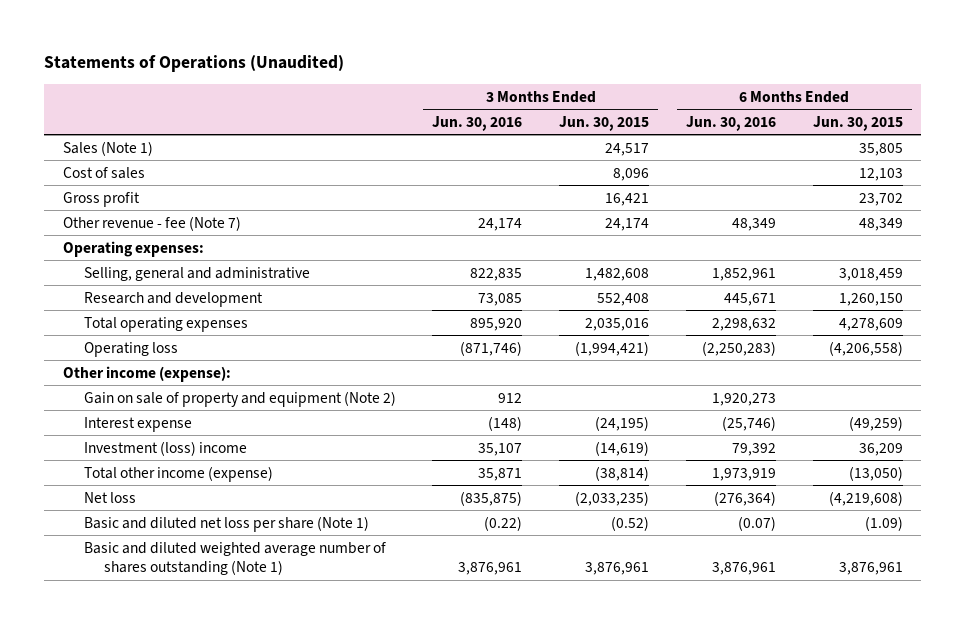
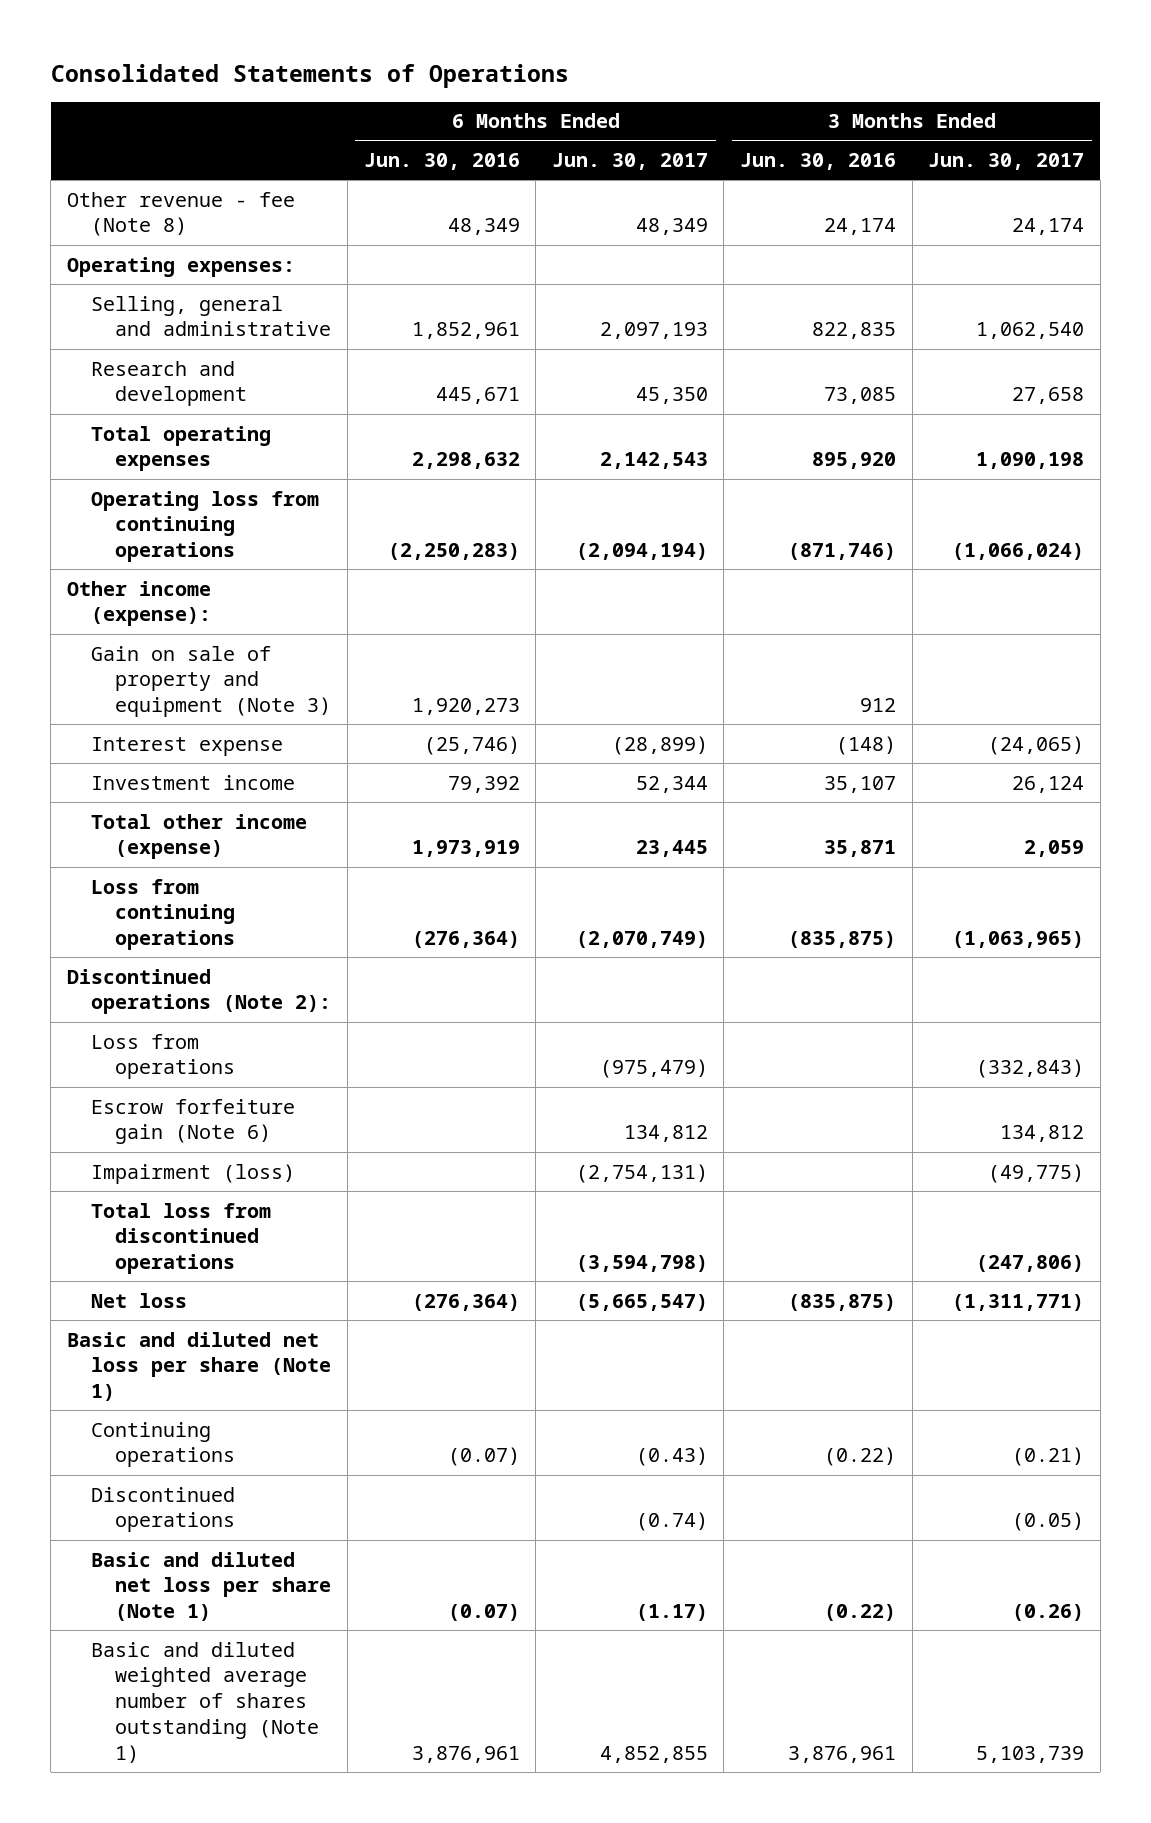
[44,55,345,73] Statements of Operations (Unaudited) -> [50,63,569,88] Consolidated Statements of Operations
[559,115,650,131] Jun. 30, 2015 -> none
[812,115,903,131] Jun. 30, 2015 -> none
none -> [551,153,708,171] Jun. 30, 2017
none -> [928,153,1085,171] Jun. 30, 2017
[62,140,153,156] Sales (Note 1) -> none
[62,166,145,179] Cost of sales -> none
[62,191,140,207] Gross profit -> none
[62,215,241,231] Other revenue - fee (Note 7) -> [66,191,295,237] Other revenue - fee (Note 8)
[83,341,178,357] Operating loss -> [90,490,319,563] Operating loss from continuing operations
[83,390,396,407] Gain on sale of property and equipment (Note 2) -> [90,645,332,718] Gain on sale of property and equipment (Note 3)
[83,440,247,456] Investment (loss) income -> [90,774,295,790] Investment income
none -> [90,878,236,951] Loss from continuing operations
none -> [66,968,331,1015] Discontinued operations (Note 2):
none -> [90,1033,236,1080] Loss from operations
none -> [90,1098,295,1145] Escrow forfeiture gain (Note 6)
none -> [90,1163,295,1184] Impairment (loss)
none -> [90,1202,271,1275] Total loss from discontinued operations
none -> [66,1331,331,1402] Basic and diluted net loss per share (Note 1)
none -> [90,1421,236,1468] Continuing operations
none -> [90,1486,236,1533] Discontinued operations

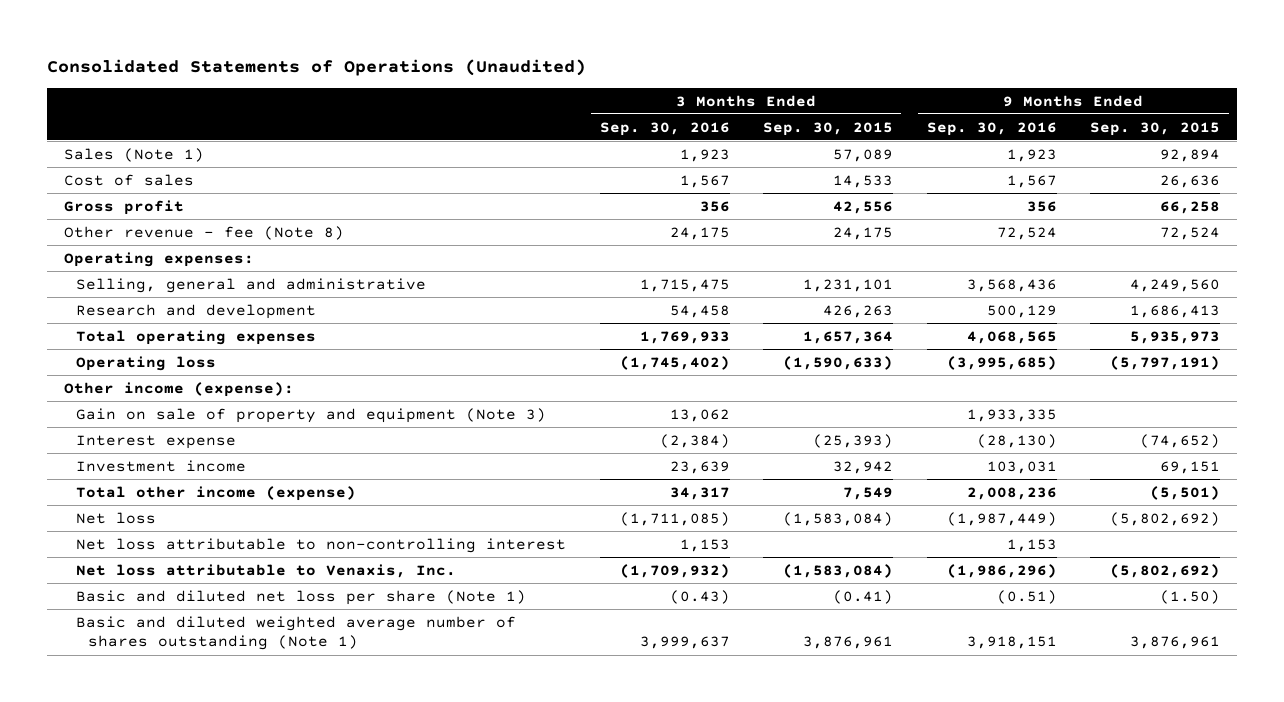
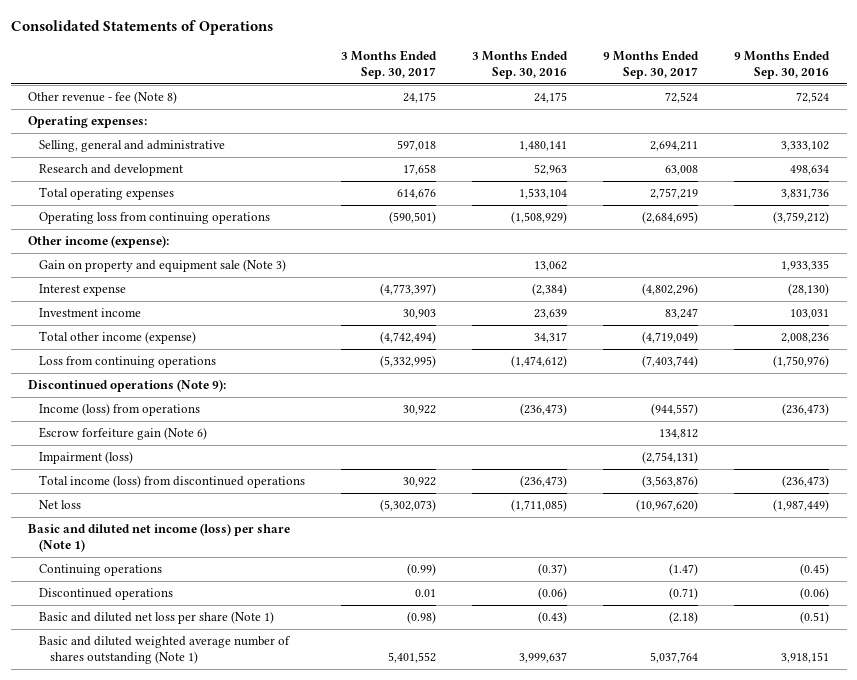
[47,58,587,76] Consolidated Statements of Operations (Unaudited) -> [10,19,273,35] Consolidated Statements of Operations
[763,121,894,136] Sep. 30, 2015 -> none
[1090,121,1221,136] Sep. 30, 2015 -> none
none -> [341,50,438,80] 3 Months Ended Sep. 30, 2017
none -> [602,50,699,80] 9 Months Ended Sep. 30, 2017
[63,147,204,162] Sales (Note 1) -> none
[63,173,194,186] Cost of sales -> none
[63,199,184,215] Gross profit -> none
[639,278,730,292] 1,715,475 -> [518,141,567,152] 1,480,141
[966,278,1057,292] 3,568,436 -> [780,141,829,152] 3,333,102
[669,304,730,318] 54,458 -> [533,164,567,176] 52,963
[986,304,1057,318] 500,129 -> [789,165,829,176] 498,634
[639,330,730,344] 1,769,933 -> [518,188,567,200] 1,533,104
[966,330,1057,344] 4,068,565 -> [780,188,829,200] 3,831,736
[75,355,216,371] Operating loss -> [39,212,271,225] Operating loss from continuing operations
[619,355,730,370] (1,745,402) -> [510,211,567,225] (1,508,929)
[946,355,1057,370] (3,995,685) -> [772,211,829,225] (3,759,212)
[75,407,546,423] Gain on sale of property and equipment (Note 3) -> [39,259,287,273] Gain on property and equipment sale (Note 3)
none -> [39,356,217,369] Loss from continuing operations
none -> [28,379,227,393] Discontinued operations (Note 9):
none -> [39,403,201,417] Income (loss) from operations
none -> [39,427,208,441] Escrow forfeiture gain (Note 6)
none -> [39,451,134,465] Impairment (loss)
none -> [39,475,306,489] Total income (loss) from discontinued operations
[75,537,566,553] Net loss attributable to non-controlling interest -> none
[75,563,456,578] Net loss attributable to Venaxis, Inc. -> none
none -> [28,523,291,553] Basic and diluted net income (loss) per share (Note 1)
none -> [39,564,163,577] Continuing operations
none -> [39,588,174,601] Discontinued operations

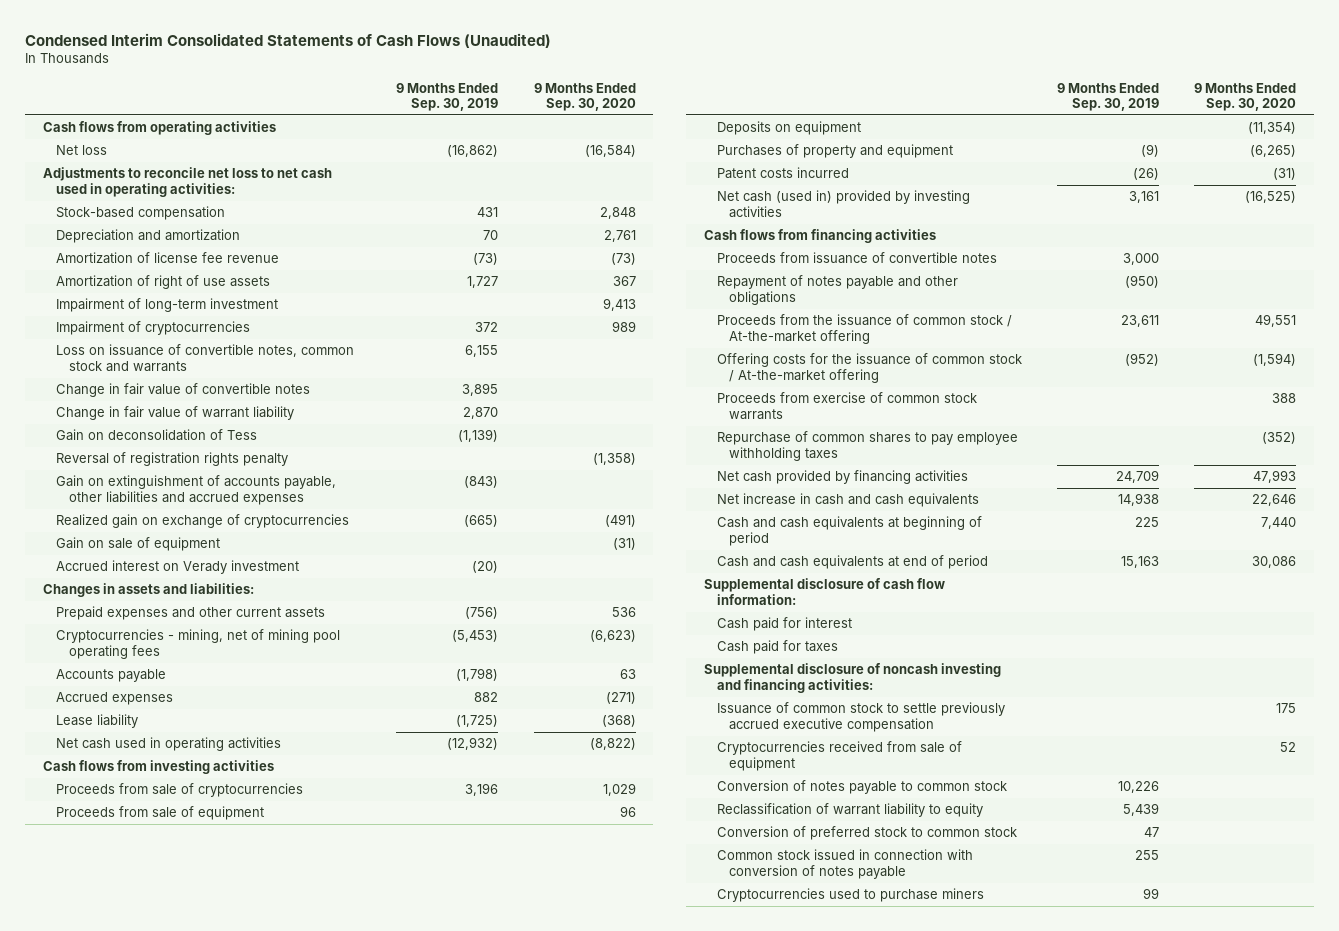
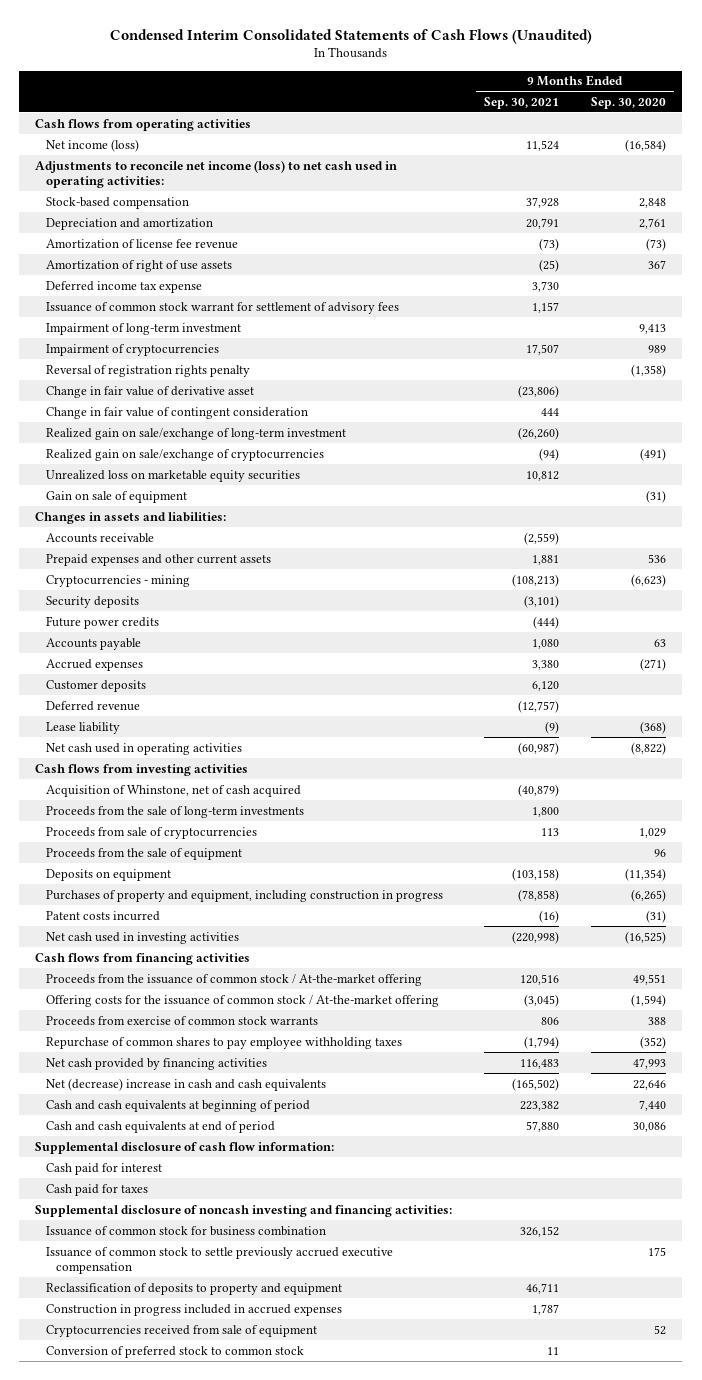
[396,82,499,111] 9 Months Ended Sep. 30, 2019 -> none
none -> [484,96,560,109] Sep. 30, 2021
[55,145,107,156] Net loss -> [45,138,139,152] Net income (loss)
[43,167,333,197] Adjustments to reconcile net loss to net cash used in operating activities: -> [35,159,398,188] Adjustments to reconcile net income (loss) to net cash used in operating activities:
none -> [45,280,202,293] Deferred income tax expense
none -> [45,301,399,314] Issuance of common stock warrant for settlement of advisory fees
[55,344,354,372] Loss on issuance of convertible notes, common stock and warrants -> none
[55,383,310,398] Change in fair value of convertible notes -> none
[55,406,294,421] Change in fair value of warrant liability -> none
[55,429,257,442] Gain on deconsolidation of Tess -> none
[55,475,336,505] Gain on extinguishment of accounts payable, other liabilities and accrued expenses -> none
none -> [45,385,254,398] Change in fair value of derivative asset
none -> [45,406,308,419] Change in fair value of contingent consideration
none -> [45,427,346,440] Realized gain on sale/exchange of long-term investment
[55,514,349,529] Realized gain on exchange of cryptocurrencies -> [45,448,324,461] Realized gain on sale/exchange of cryptocurrencies
none -> [45,469,300,482] Unrealized loss on marketable equity securities
[55,560,299,575] Accrued interest on Verady investment -> none
none -> [45,532,154,543] Accounts receivable
[55,629,340,659] Cryptocurrencies - mining, net of mining pool operating fees -> [45,574,190,587] Cryptocurrencies - mining
none -> [45,595,139,608] Security deposits
none -> [45,615,159,629] Future power credits
none -> [45,679,146,692] Customer deposits
none -> [45,700,140,711] Deferred revenue
none -> [45,784,301,797] Acquisition of Whinstone, net of cash acquired
none -> [45,805,304,818] Proceeds from the sale of long-term investments
[55,806,264,821] Proceeds from sale of equipment -> [45,847,242,860] Proceeds from the sale of equipment
[716,144,953,159] Purchases of property and equipment -> [45,889,443,902] Purchases of property and equipment, including construction in progress
[716,190,970,218] Net cash (used in) provided by investing activities -> [45,931,239,944] Net cash used in investing activities
[716,252,997,265] Proceeds from issuance of convertible notes -> none
[716,275,958,305] Repayment of notes payable and other obligations -> none
[716,493,979,508] Net increase in cash and cash equivalents -> [45,1077,326,1091] Net (decrease) increase in cash and cash equivalents
none -> [45,1225,326,1236] Issuance of common stock for business combination
none -> [45,1282,342,1295] Reclassification of deposits to property and equipment
none -> [45,1303,342,1316] Construction in progress included in accrued expenses
[716,780,1007,795] Conversion of notes payable to common stock -> none
[716,803,983,818] Reclassification of warrant liability to equity -> none
[716,849,973,879] Common stock issued in connection with conversion of notes payable -> none
[716,888,984,903] Cryptocurrencies used to purchase miners -> none

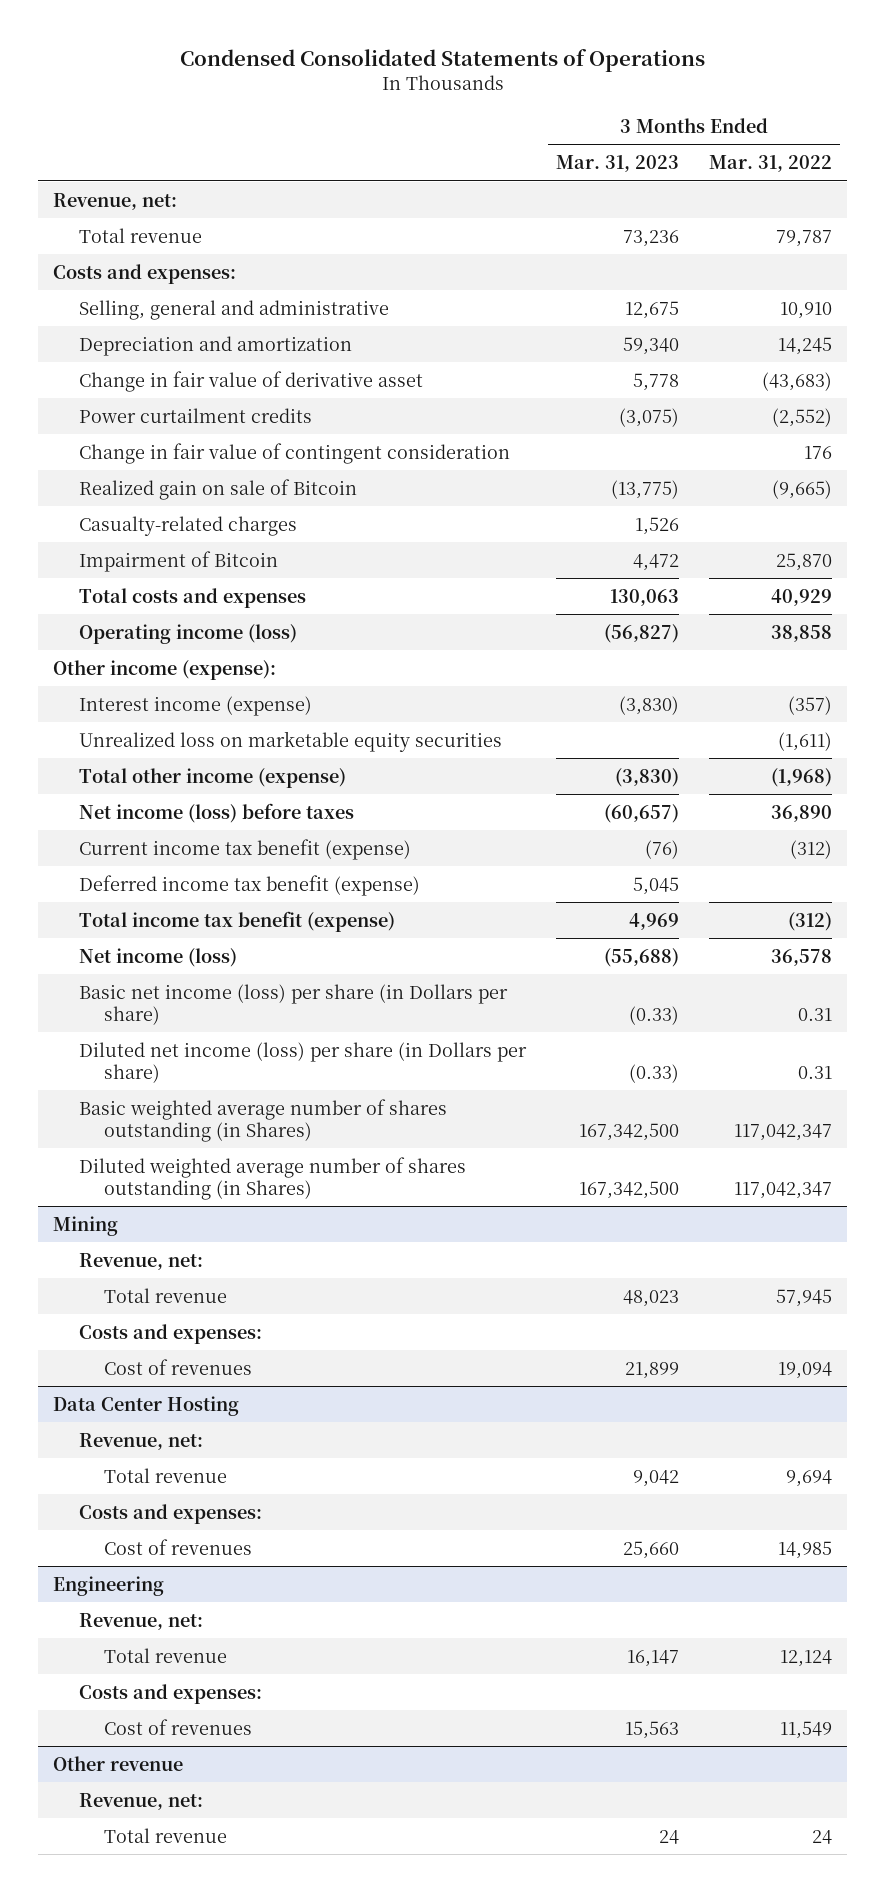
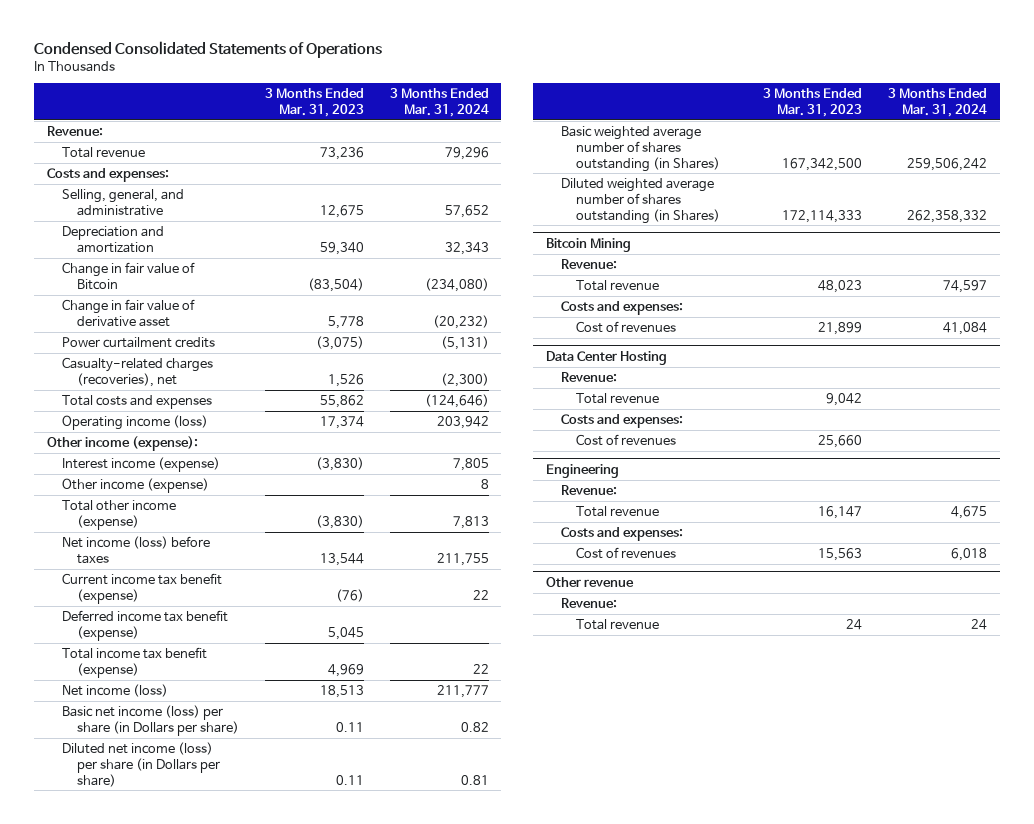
[709,155,833,173] Mar. 31, 2022 -> none
none -> [389,88,489,118] 3 Months Ended Mar. 31, 2024
[53,192,178,210] Revenue, net: -> [47,125,104,136] Revenue:
[78,299,389,320] Selling, general and administrative -> [62,188,185,216] Selling, general, and administrative
none -> [62,261,196,290] Change in fair value of Bitcoin
[78,442,510,464] Change in fair value of contingent consideration -> none
[78,478,357,500] Realized gain on sale of Bitcoin -> none
[78,550,278,572] Impairment of Bitcoin -> none
[78,515,297,536] Casualty-related charges -> [62,356,214,387] Casualty-related charges (recoveries), net
[609,588,679,606] 130,063 -> [319,394,364,408] 55,862
[603,623,679,643] (56,827) -> [319,415,364,429] 17,374
[78,730,502,752] Unrealized loss on marketable equity securities -> none
none -> [62,477,210,493] Other income (expense)
[603,803,679,823] (60,657) -> [319,552,364,566] 13,544
[603,947,679,967] (55,688) -> [319,684,364,698] 18,513
[628,1005,679,1025] (0.33) -> [335,721,364,732] 0.11
[628,1063,679,1083] (0.33) -> [335,774,364,785] 0.11
[578,1180,679,1199] 167,342,500 -> [782,209,863,223] 172,114,333
[53,1215,119,1236] Mining -> [545,237,631,252] Bitcoin Mining
[78,1252,203,1270] Revenue, net: -> [560,258,617,269] Revenue:
[78,1432,203,1450] Revenue, net: -> [560,371,617,382] Revenue:
[78,1612,203,1630] Revenue, net: -> [560,484,617,495] Revenue:
[78,1792,203,1810] Revenue, net: -> [560,597,617,608] Revenue:

